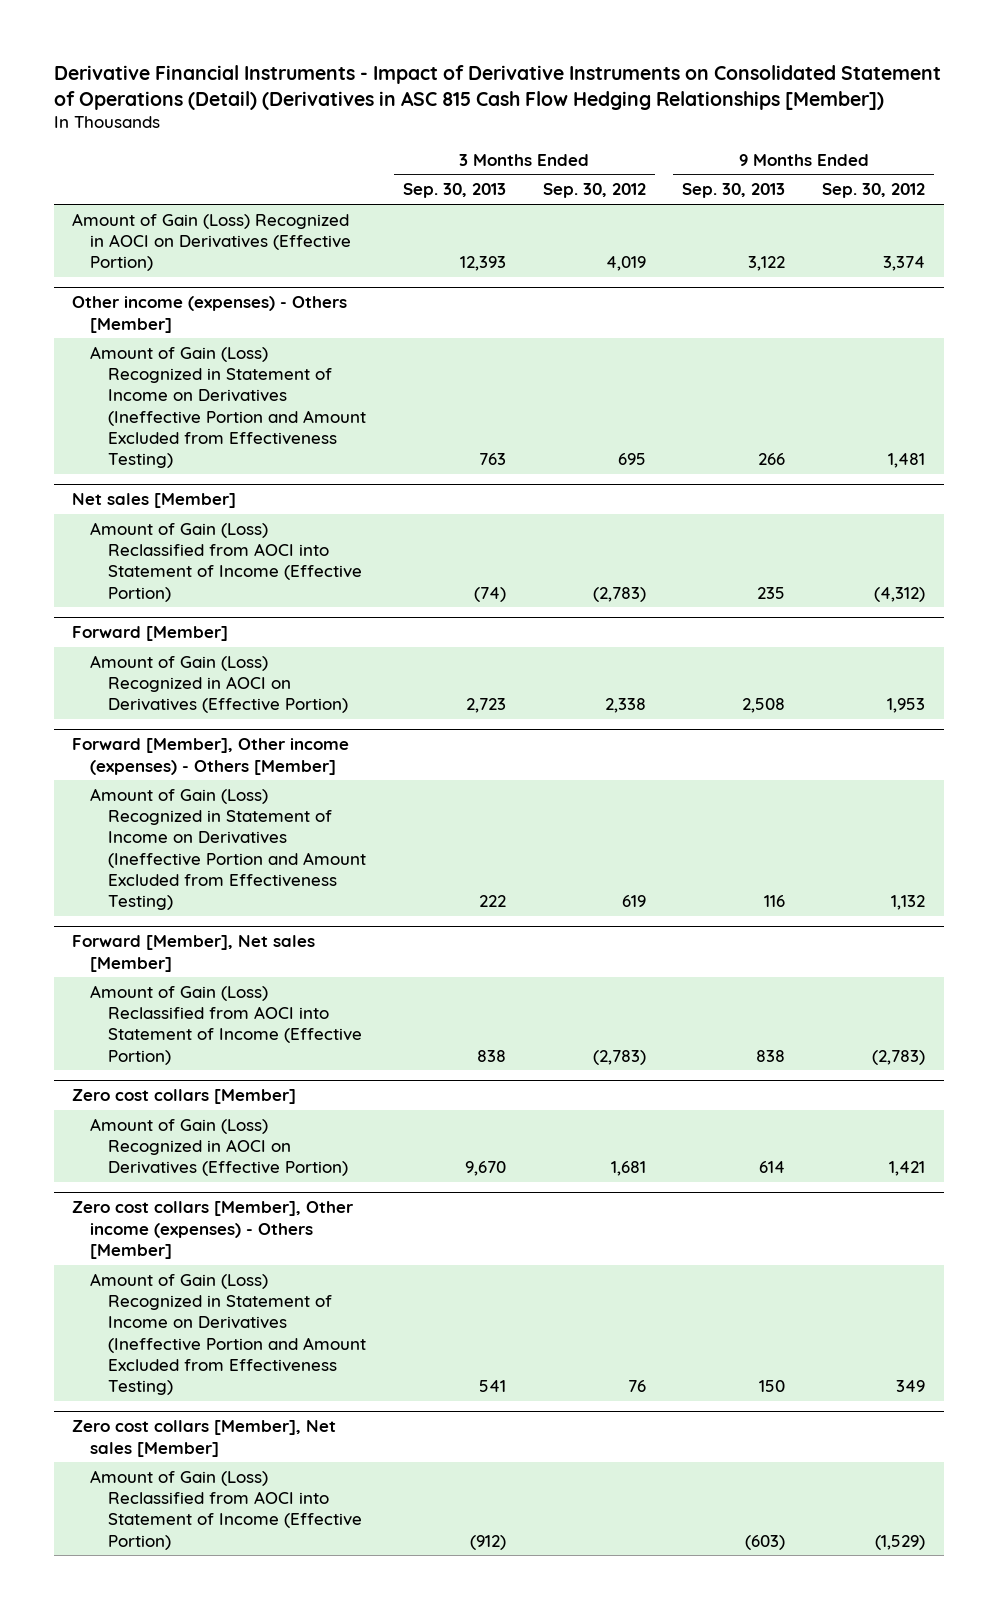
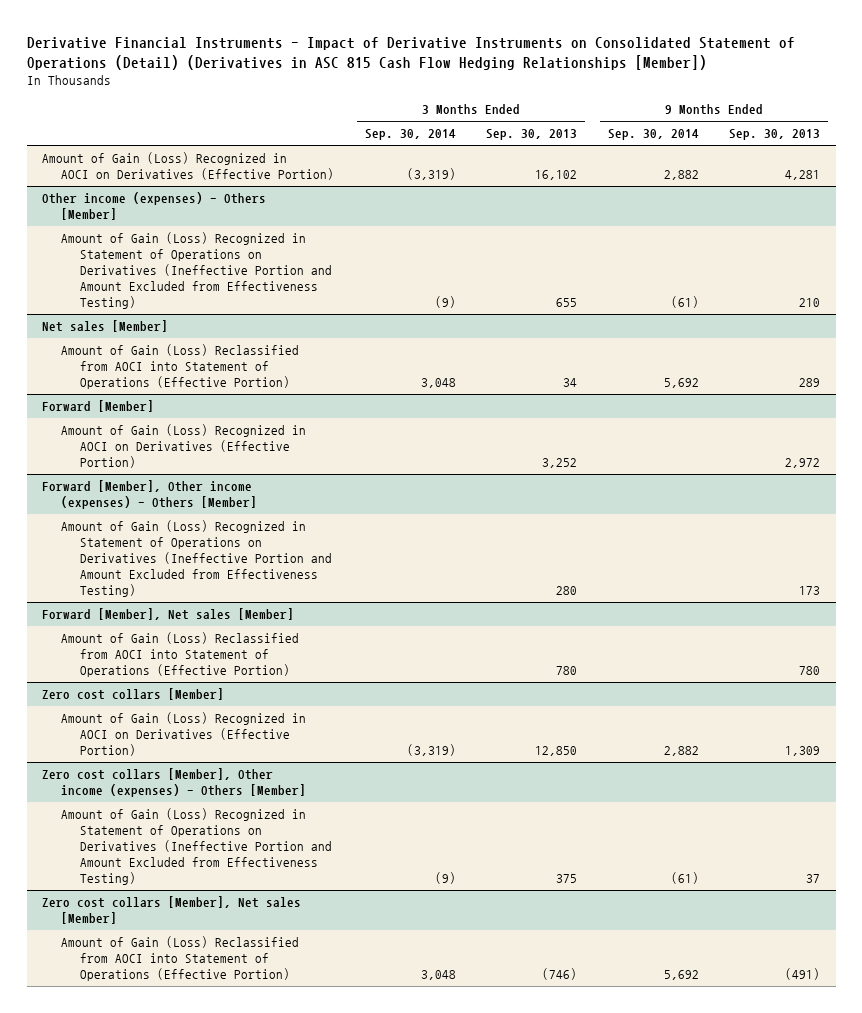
[542,183,646,199] Sep. 30, 2012 -> none
[822,183,926,199] Sep. 30, 2012 -> none
none -> [364,129,456,141] Sep. 30, 2014
none -> [607,129,699,141] Sep. 30, 2014
[459,256,506,272] 12,393 -> [535,170,578,181] 16,102
[748,256,786,272] 3,122 -> [785,170,821,181] 4,281
[90,345,367,469] Amount of Gain (Loss) Recognized in Statement of Income on Derivatives (Ineffective Portion and Amount Excluded from Effectiveness Testing) -> [61,232,332,310] Amount of Gain (Loss) Recognized in Statement of Operations on Derivatives (Ineffective Portion and Amount Excluded from Effectiveness Testing)
[478,453,506,466] 763 -> [556,298,578,308] 655
[758,453,786,466] 266 -> [799,298,821,308] 210
[90,521,363,602] Amount of Gain (Loss) Reclassified from AOCI into Statement of Income (Effective Portion) -> [61,344,300,390] Amount of Gain (Loss) Reclassified from AOCI into Statement of Operations (Effective Portion)
[473,586,506,602] (74) -> [563,378,578,388] 34
[757,586,786,599] 235 -> [799,378,821,388] 289
[465,698,506,714] 2,723 -> [542,458,578,469] 3,252
[742,698,786,714] 2,508 -> [785,458,821,469] 2,972
[90,787,367,911] Amount of Gain (Loss) Recognized in Statement of Income on Derivatives (Ineffective Portion and Amount Excluded from Effectiveness Testing) -> [61,520,332,598] Amount of Gain (Loss) Recognized in Statement of Operations on Derivatives (Ineffective Portion and Amount Excluded from Effectiveness Testing)
[478,895,506,908] 222 -> [556,586,578,596] 280
[764,895,786,908] 116 -> [799,586,821,596] 173
[90,984,363,1065] Amount of Gain (Loss) Reclassified from AOCI into Statement of Income (Effective Portion) -> [61,632,300,678] Amount of Gain (Loss) Reclassified from AOCI into Statement of Operations (Effective Portion)
[476,1049,506,1062] 838 -> [556,666,578,676] 780
[756,1049,786,1062] 838 -> [799,666,821,676] 780
[464,1161,506,1177] 9,670 -> [535,746,578,757] 12,850
[759,1161,786,1174] 614 -> [785,746,821,757] 1,309
[90,1272,367,1396] Amount of Gain (Loss) Recognized in Statement of Income on Derivatives (Ineffective Portion and Amount Excluded from Effectiveness Testing) -> [61,808,332,886] Amount of Gain (Loss) Recognized in Statement of Operations on Derivatives (Ineffective Portion and Amount Excluded from Effectiveness Testing)
[478,1380,506,1393] 541 -> [556,874,578,884] 375
[759,1380,786,1393] 150 -> [806,874,821,884] 37
[90,1469,363,1550] Amount of Gain (Loss) Reclassified from AOCI into Statement of Income (Effective Portion) -> [61,936,300,982] Amount of Gain (Loss) Reclassified from AOCI into Statement of Operations (Effective Portion)
[469,1534,506,1550] (912) -> [542,968,578,981] (746)
[745,1534,786,1550] (603) -> [785,968,821,981] (491)

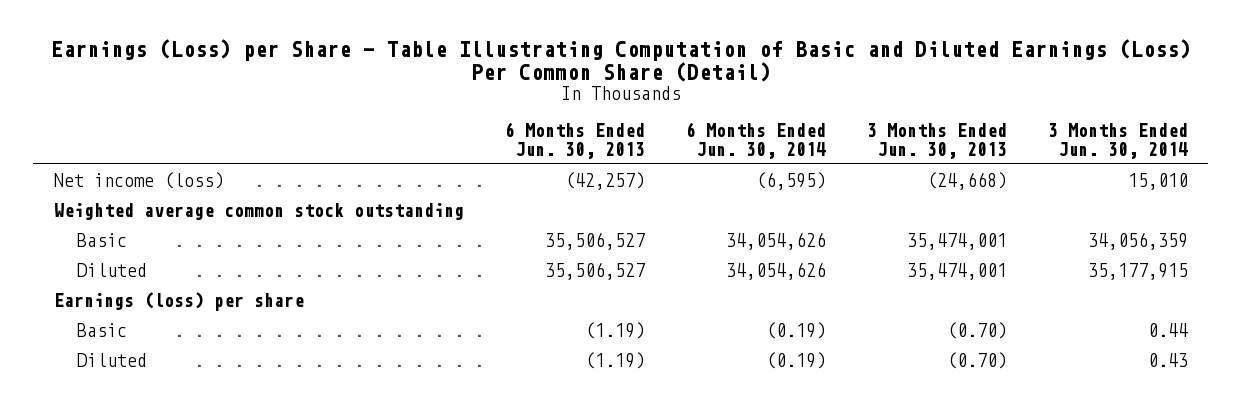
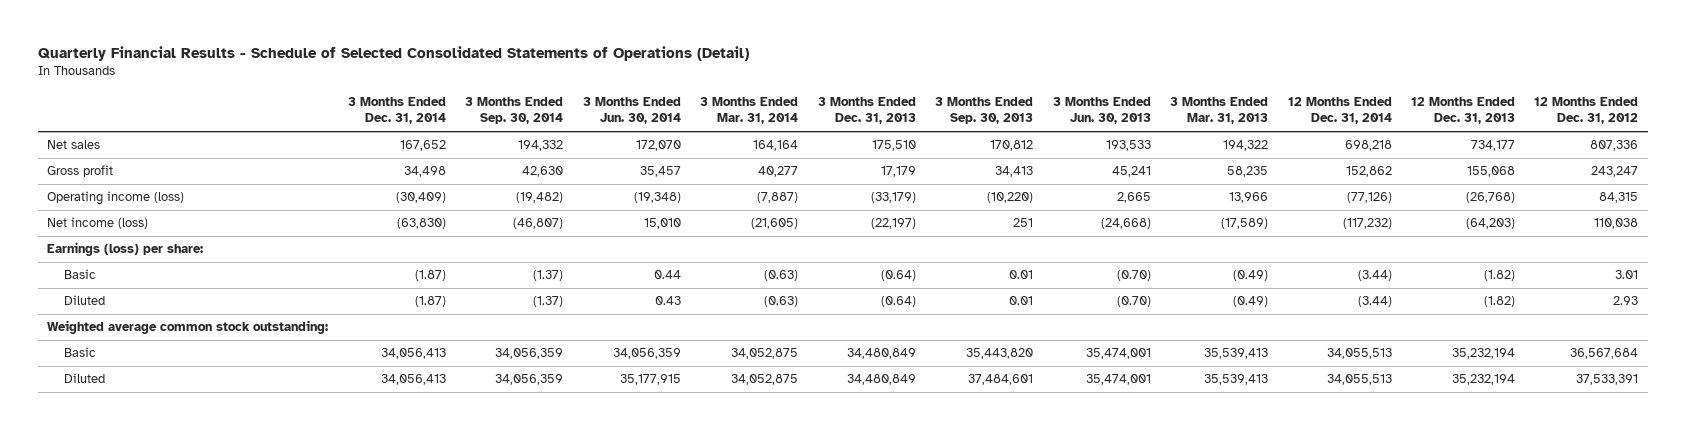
[50,38,1191,83] Earnings (Loss) per Share - Table Illustrating Computation of Basic and Diluted Earnings (Loss) Per Common Share (Detail) -> [37,45,749,61] Quarterly Financial Results - Schedule of Selected Consolidated Statements of Operations (Detail)
[504,122,645,159] 6 Months Ended Jun. 30, 2013 -> none
[685,122,826,159] 6 Months Ended Jun. 30, 2014 -> none
none -> [347,96,446,125] 3 Months Ended Dec. 31, 2014
none -> [465,96,564,125] 3 Months Ended Sep. 30, 2014
none -> [700,96,799,125] 3 Months Ended Mar. 31, 2014
none -> [817,96,916,125] 3 Months Ended Dec. 31, 2013
none -> [935,96,1034,125] 3 Months Ended Sep. 30, 2013
none -> [1170,96,1269,125] 3 Months Ended Mar. 31, 2013
none -> [1287,96,1392,125] 12 Months Ended Dec. 31, 2014
none -> [1410,96,1515,125] 12 Months Ended Dec. 31, 2013
none -> [1534,96,1639,125] 12 Months Ended Dec. 31, 2012
none -> [47,140,101,150] Net sales
none -> [47,165,114,178] Gross profit
none -> [47,191,185,206] Operating income (loss)
[53,202,464,220] Weighted average common stock outstanding -> none
[53,291,304,311] Earnings (loss) per share -> [47,242,204,257] Earnings (loss) per share:
none -> [47,320,329,335] Weighted average common stock outstanding:
[77,232,128,247] Basic -> [63,347,96,358] Basic
[77,262,148,277] Diluted -> [63,373,105,384] Diluted

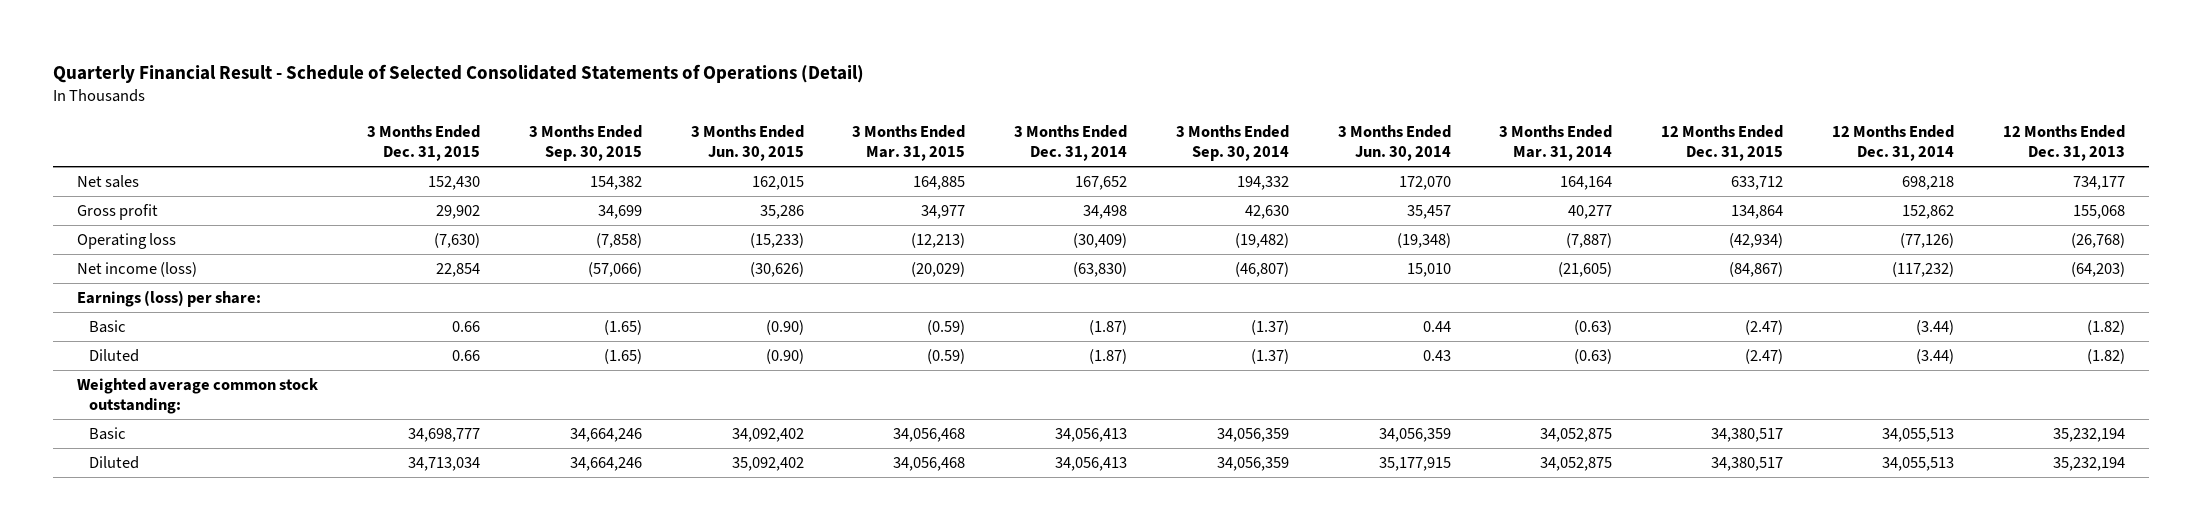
[37,45,749,61] Quarterly Financial Results - Schedule of Selected Consolidated Statements of Operations (Detail) -> [52,63,864,83] Quarterly Financial Result - Schedule of Selected Consolidated Statements of Operations (Detail)
[817,96,916,125] 3 Months Ended Dec. 31, 2013 -> none
[935,96,1034,125] 3 Months Ended Sep. 30, 2013 -> none
[1052,96,1151,125] 3 Months Ended Jun. 30, 2013 -> none
[1170,96,1269,125] 3 Months Ended Mar. 31, 2013 -> none
[1534,96,1639,125] 12 Months Ended Dec. 31, 2012 -> none
none -> [367,125,481,162] 3 Months Ended Dec. 31, 2015
none -> [528,125,642,162] 3 Months Ended Sep. 30, 2015
none -> [690,125,804,162] 3 Months Ended Jun. 30, 2015
none -> [852,125,966,162] 3 Months Ended Mar. 31, 2015
none -> [1661,125,1784,162] 12 Months Ended Dec. 31, 2015
[47,191,185,206] Operating income (loss) -> [77,232,177,249] Operating loss

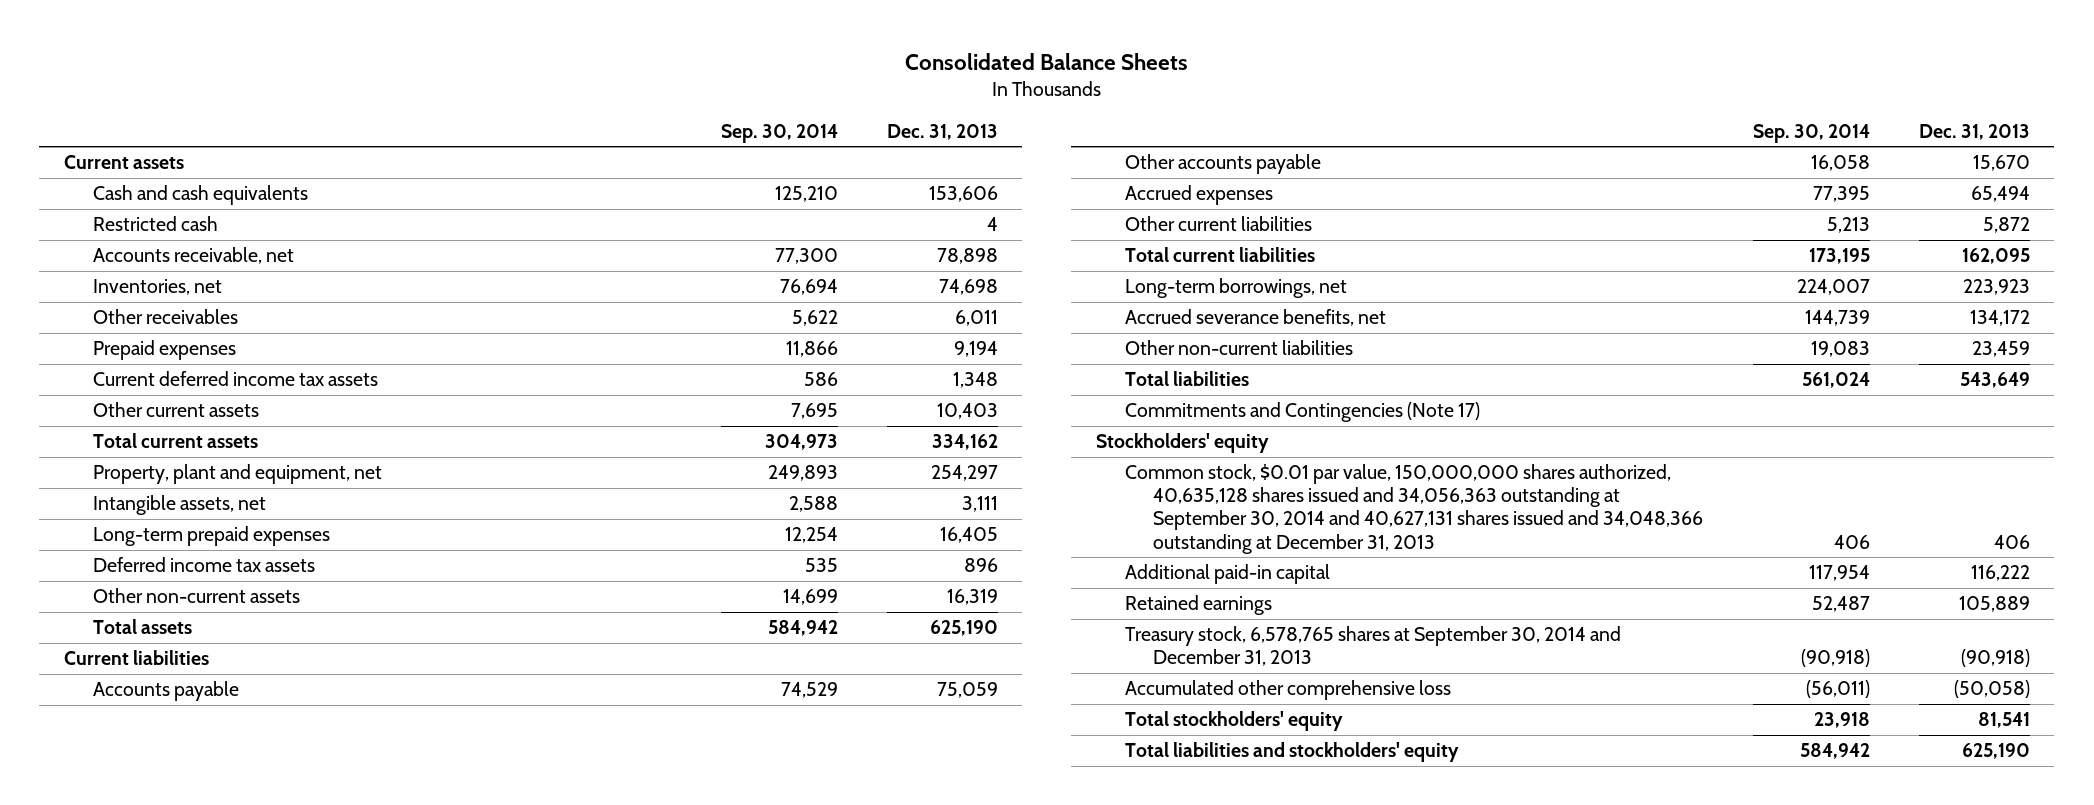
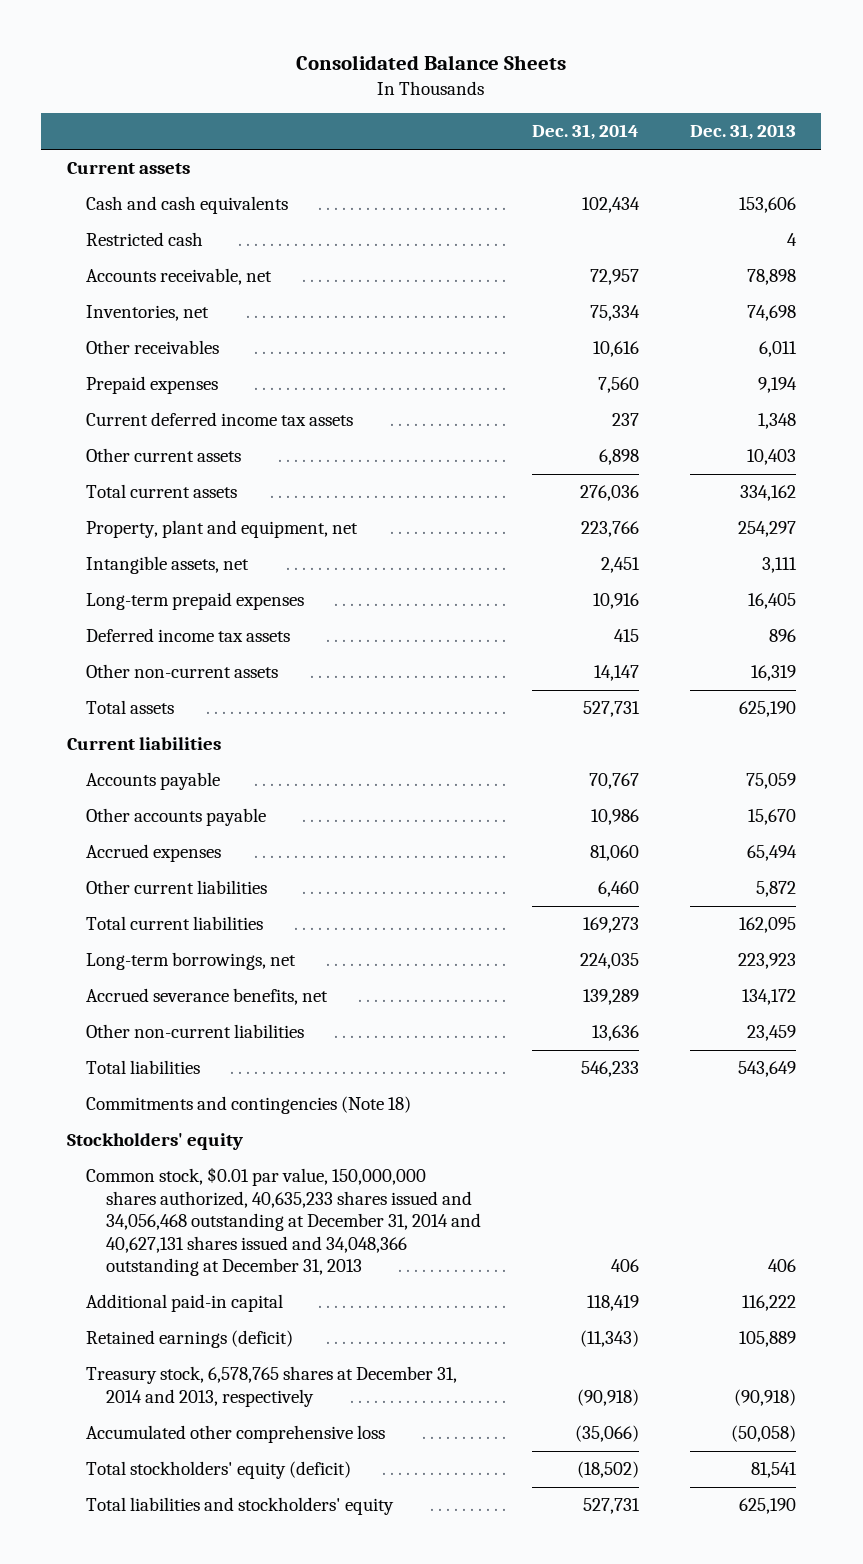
[720,123,838,143] Sep. 30, 2014 -> none
none -> [531,124,639,141] Dec. 31, 2014
[1124,402,1480,423] Commitments and Contingencies (Note 17) -> [86,1096,412,1115] Commitments and contingencies (Note 18)
[1124,464,1704,554] Common stock, $0.01 par value, 150,000,000 shares authorized, 40,635,128 shares issued and 34,056,363 outstanding at September 30, 2014 and 40,627,131 shares issued and 34,048,366 outstanding at December 31, 2013 -> [86,1167,481,1276] Common stock, $0.01 par value, 150,000,000 shares authorized, 40,635,233 shares issued and 34,056,468 outstanding at December 31, 2014 and 40,627,131 shares issued and 34,048,366 outstanding at December 31, 2013
[1124,595,1272,616] Retained earnings -> [86,1330,294,1349] Retained earnings (deficit)
[1124,626,1621,667] Treasury stock, 6,578,765 shares at September 30, 2014 and December 31, 2013 -> [86,1366,458,1407] Treasury stock, 6,578,765 shares at December 31, 2014 and 2013, respectively
[1124,711,1343,732] Total stockholders' equity -> [86,1461,352,1480] Total stockholders' equity (deficit)

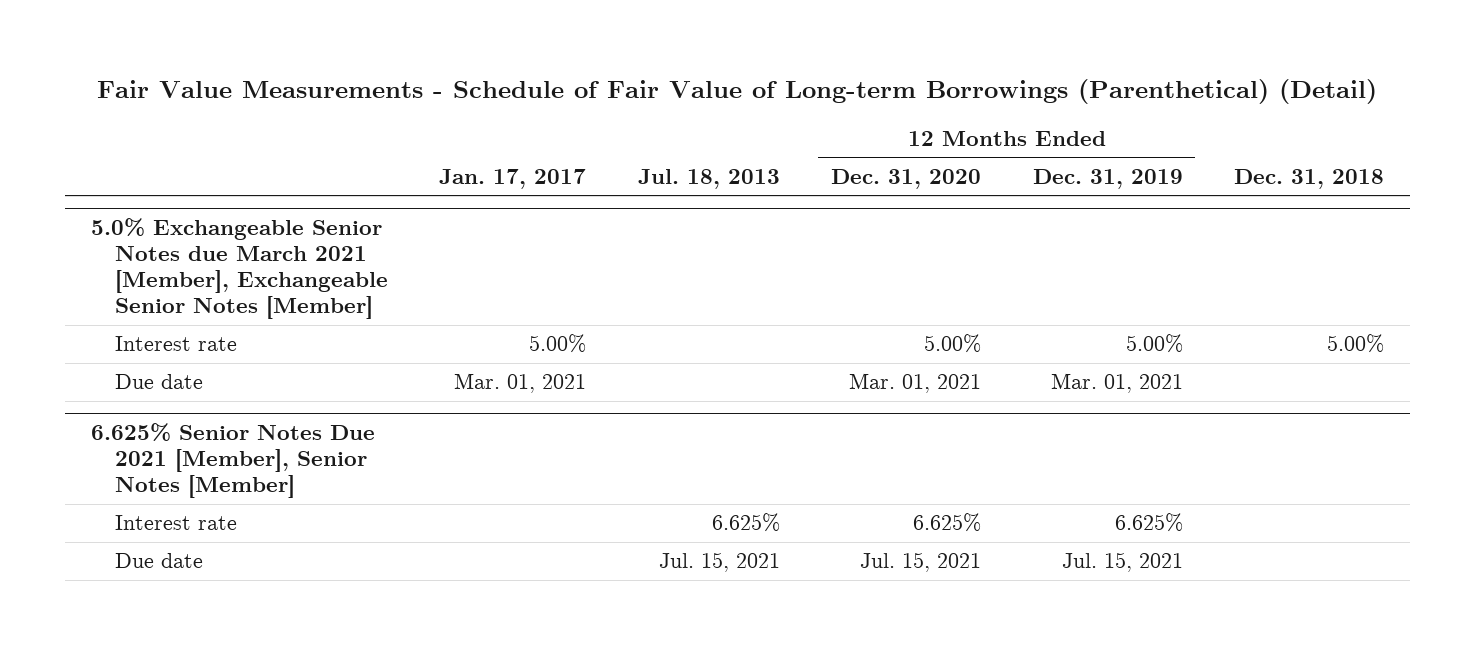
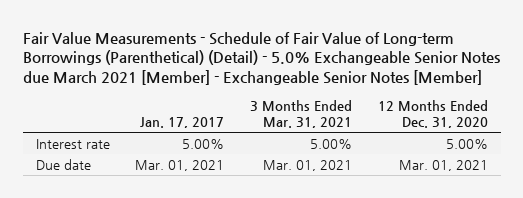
[97,79,1378,105] Fair Value Measurements - Schedule of Fair Value of Long-term Borrowings (Parenthetical) (Detail) -> [22,31,500,85] Fair Value Measurements - Schedule of Fair Value of Long-term Borrowings (Parenthetical) (Detail) - 5.0% Exchangeable Senior Notes due March 2021 [Member] - Exchangeable Senior Notes [Member]
[637,168,780,189] Jul. 18, 2013 -> none
[1032,168,1183,189] Dec. 31, 2019 -> none
[1233,168,1384,189] Dec. 31, 2018 -> none
none -> [250,99,353,128] 3 Months Ended Mar. 31, 2021
[90,218,388,320] 5.0% Exchangeable Senior Notes due March 2021 [Member], Exchangeable Senior Notes [Member] -> none
[90,423,375,499] 6.625% Senior Notes Due 2021 [Member], Senior Notes [Member] -> none
[114,515,237,531] Interest rate -> none
[114,553,203,569] Due date -> none

